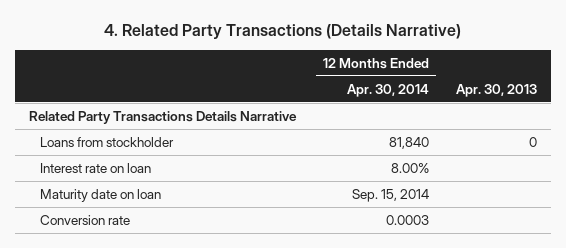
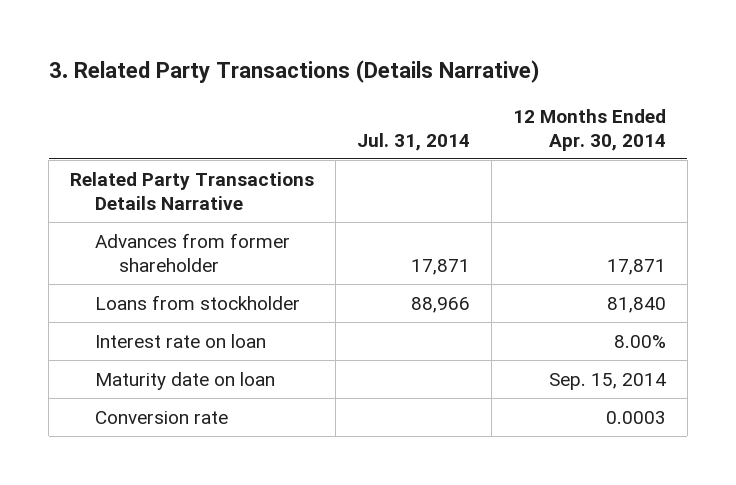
[103,24,461,40] 4. Related Party Transactions (Details Narrative) -> [48,60,540,84] 3. Related Party Transactions (Details Narrative)
[456,83,538,97] Apr. 30, 2013 -> none
none -> [356,132,470,151] Jul. 31, 2014
none -> [94,232,290,272] Advances from former shareholder

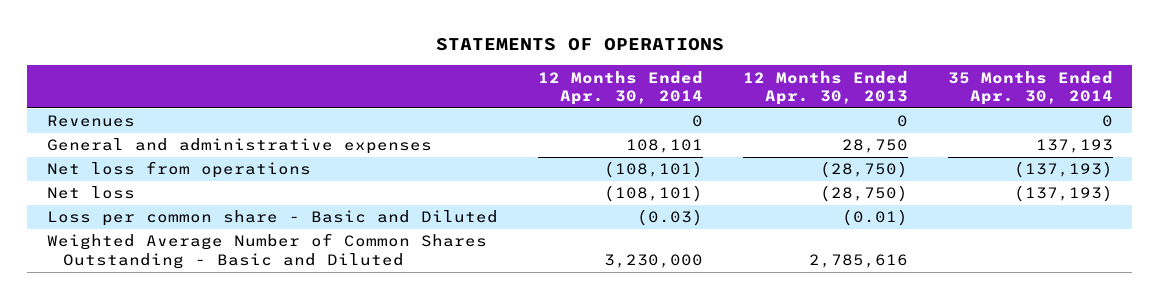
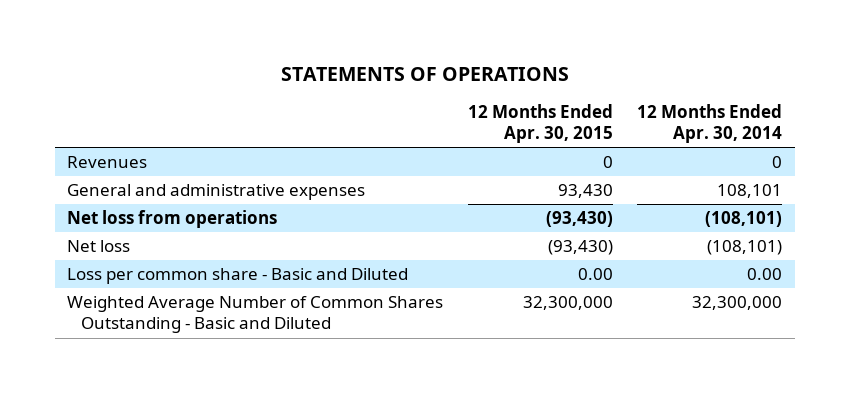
[742,70,908,105] 12 Months Ended Apr. 30, 2013 -> none
[947,70,1113,105] 35 Months Ended Apr. 30, 2014 -> none
none -> [467,104,613,144] 12 Months Ended Apr. 30, 2015
[636,209,703,227] (0.03) -> [747,268,783,281] 0.00
[603,253,703,268] 3,230,000 -> [692,296,783,311] 32,300,000

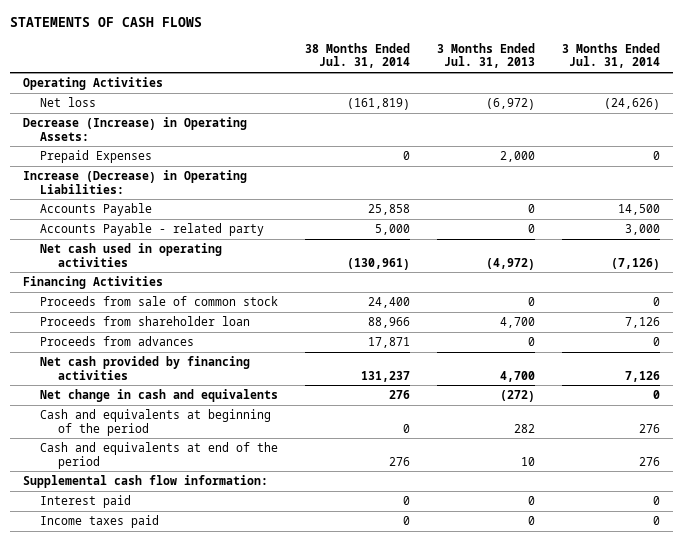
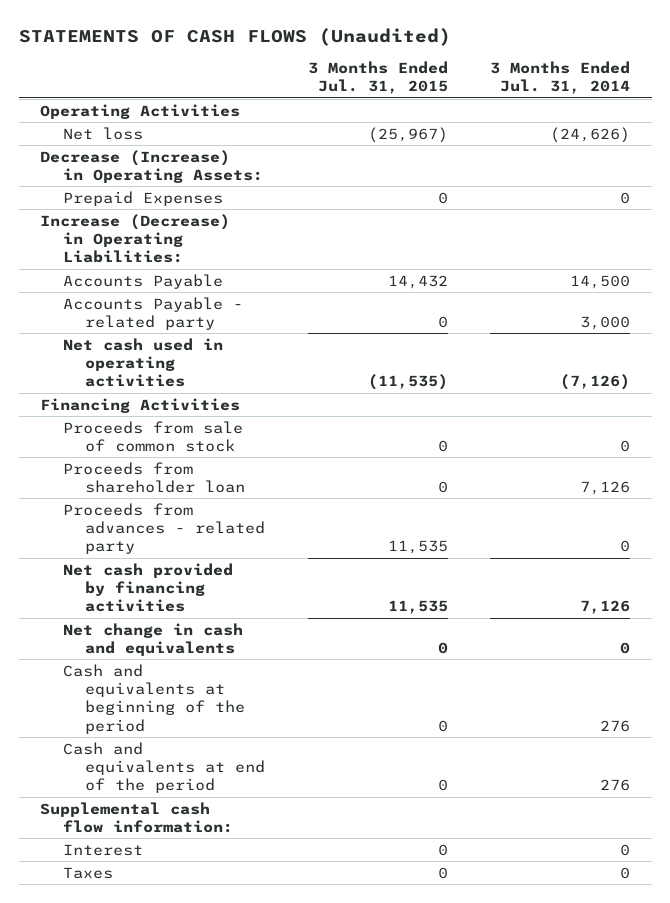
[9,17,202,28] STATEMENTS OF CASH FLOWS -> [18,27,451,46] STATEMENTS OF CASH FLOWS (Unaudited)
[305,43,411,69] 38 Months Ended Jul. 31, 2014 -> none
[437,43,536,69] 3 Months Ended Jul. 31, 2013 -> none
none -> [307,61,448,95] 3 Months Ended Jul. 31, 2015
[40,336,195,347] Proceeds from advances -> [62,502,265,555] Proceeds from advances - related party
[40,495,132,509] Interest paid -> [62,843,143,856] Interest
[40,515,160,529] Income taxes paid -> [62,866,113,879] Taxes

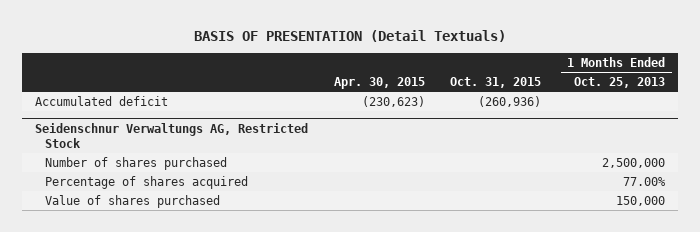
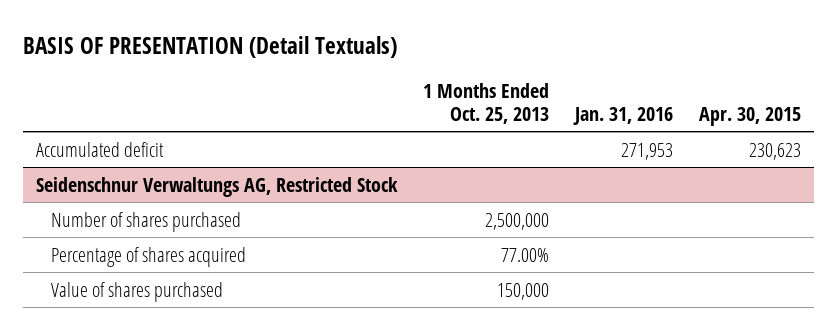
[450,77,542,89] Oct. 31, 2015 -> none
none -> [573,106,674,125] Jan. 31, 2016
[361,95,425,107] (230,623) -> [749,142,802,160] 230,623

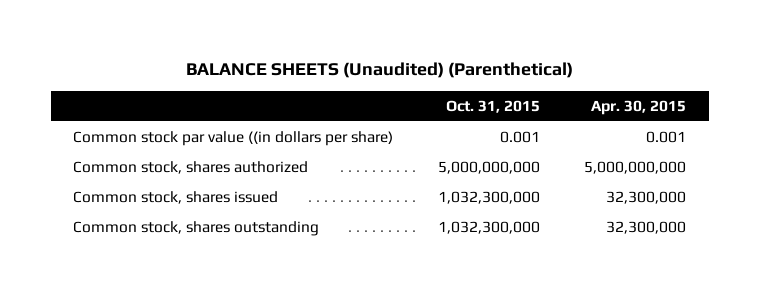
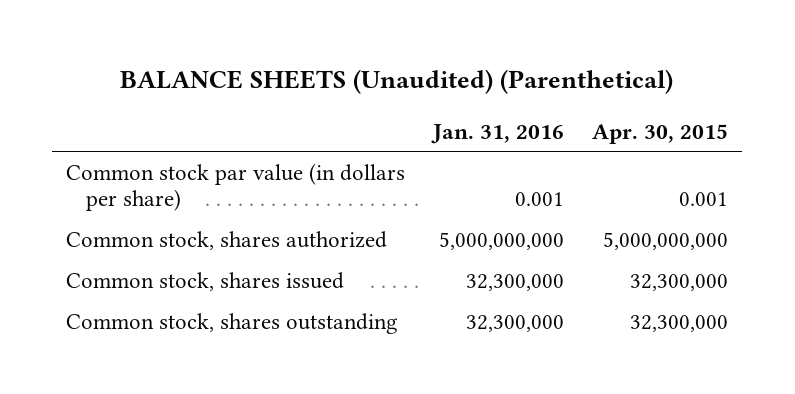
[445,99,540,113] Oct. 31, 2015 -> none
none -> [431,123,565,144] Jan. 31, 2016
[73,130,394,146] Common stock par value ((in dollars per share) -> [66,162,406,212] Common stock par value (in dollars per share)

